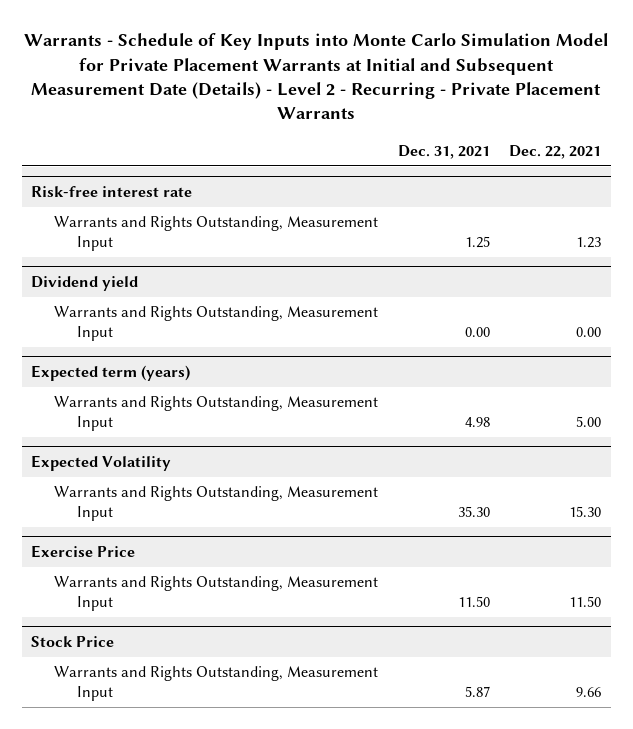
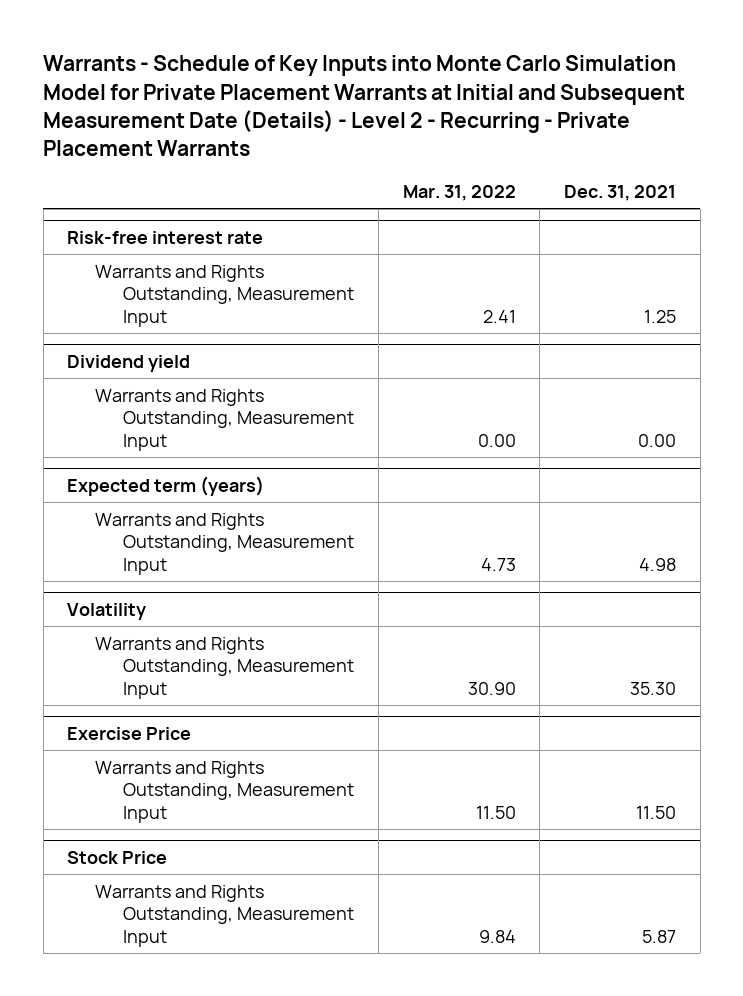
[509,144,602,159] Dec. 22, 2021 -> none
none -> [402,184,516,201] Mar. 31, 2022
[31,455,172,472] Expected Volatility -> [67,602,147,620] Volatility

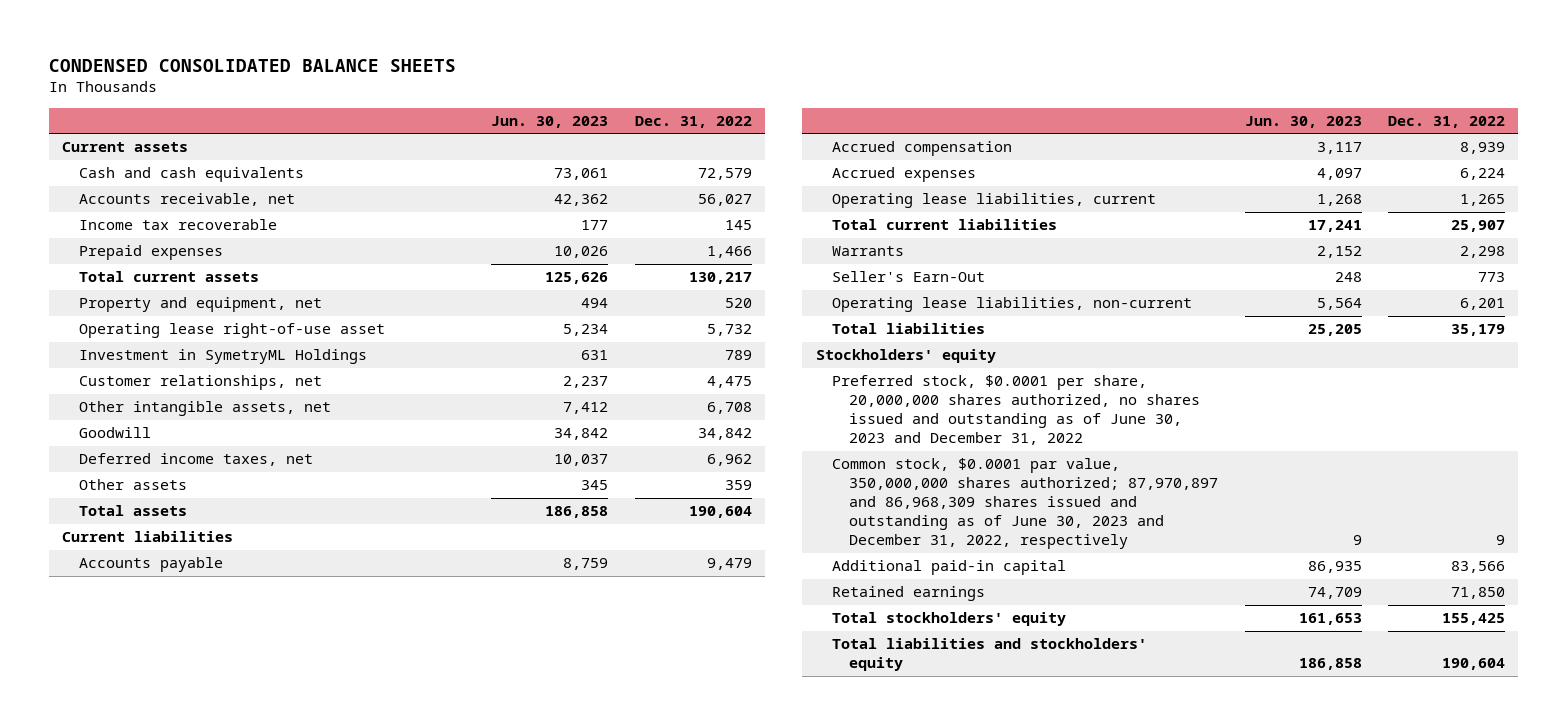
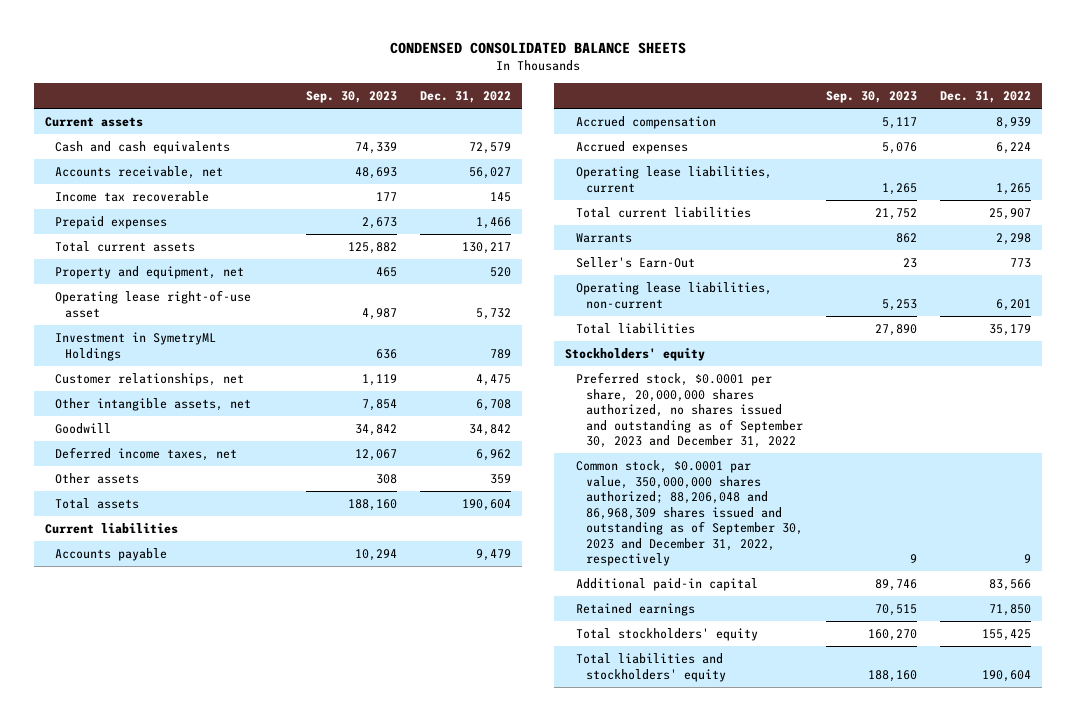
[491,115,609,128] Jun. 30, 2023 -> none
none -> [305,91,397,104] Sep. 30, 2023
[832,375,1201,446] Preferred stock, $0.0001 per share, 20,000,000 shares authorized, no shares issued and outstanding as of June 30, 2023 and December 31, 2022 -> [575,371,803,449] Preferred stock, $0.0001 per share, 20,000,000 shares authorized, no shares issued and outstanding as of September 30, 2023 and December 31, 2022
[832,458,1219,550] Common stock, $0.0001 par value, 350,000,000 shares authorized; 87,970,897 and 86,968,309 shares issued and outstanding as of June 30, 2023 and December 31, 2022, respectively -> [575,459,803,567] Common stock, $0.0001 par value, 350,000,000 shares authorized; 88,206,048 and 86,968,309 shares issued and outstanding as of September 30, 2023 and December 31, 2022, respectively

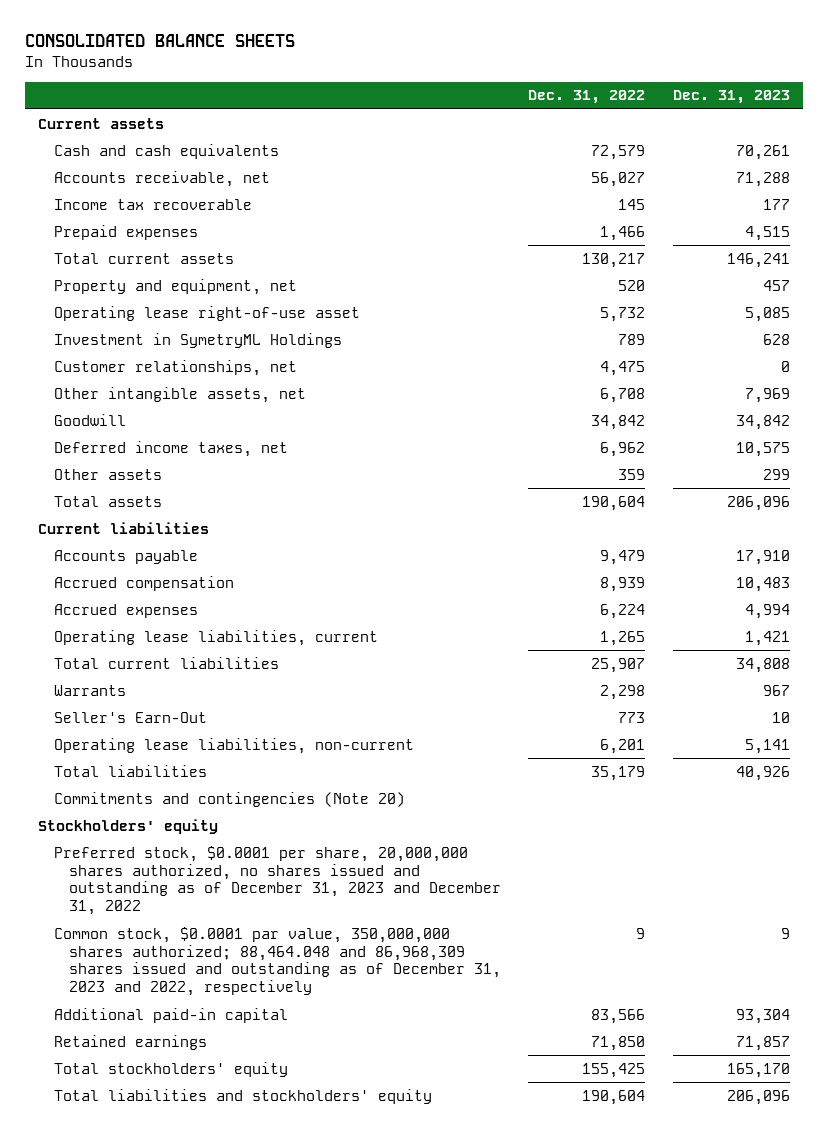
[390,42,687,55] CONDENSED CONSOLIDATED BALANCE SHEETS -> [24,34,295,48] CONSOLIDATED BALANCE SHEETS
[305,91,397,104] Sep. 30, 2023 -> none
none -> [672,90,790,105] Dec. 31, 2023
none -> [53,791,405,807] Commitments and contingencies (Note 20)
[575,371,803,449] Preferred stock, $0.0001 per share, 20,000,000 shares authorized, no shares issued and outstanding as of September 30, 2023 and December 31, 2022 -> [53,845,501,916] Preferred stock, $0.0001 per share, 20,000,000 shares authorized, no shares issued and outstanding as of December 31, 2023 and December 31, 2022
[575,459,803,567] Common stock, $0.0001 par value, 350,000,000 shares authorized; 88,206,048 and 86,968,309 shares issued and outstanding as of September 30, 2023 and December 31, 2022, respectively -> [53,926,501,997] Common stock, $0.0001 par value, 350,000,000 shares authorized; 88,464.048 and 86,968,309 shares issued and outstanding as of December 31, 2023 and 2022, respectively

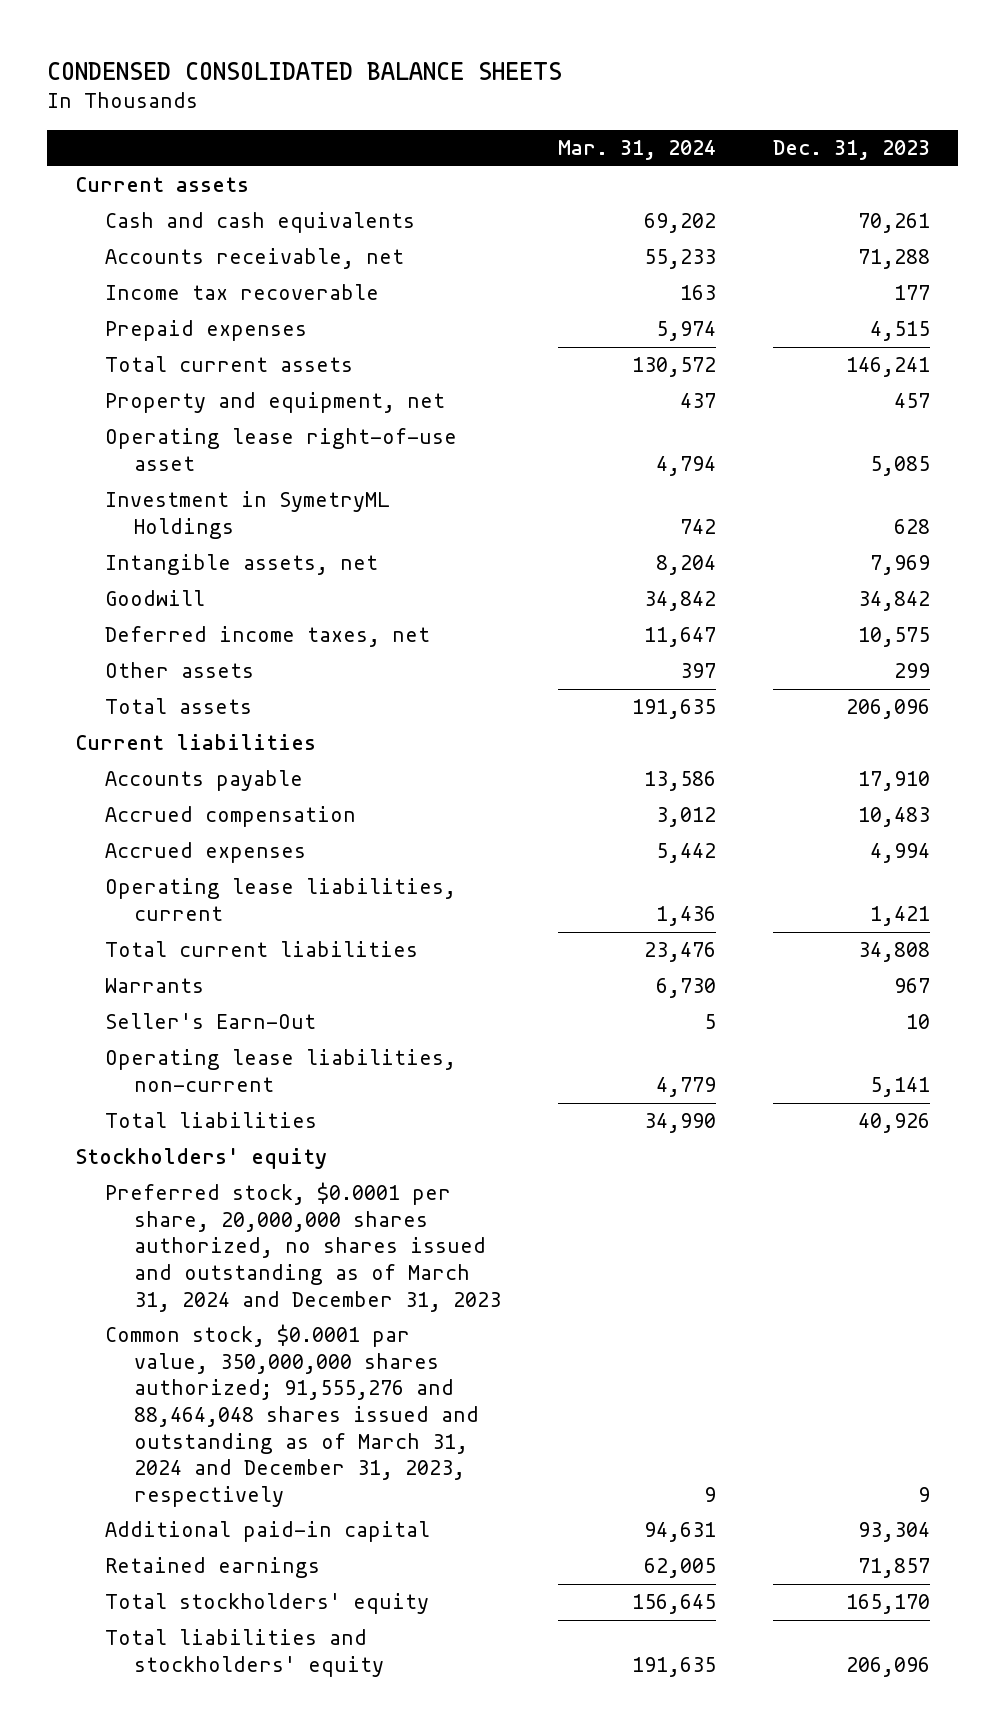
[24,34,295,48] CONSOLIDATED BALANCE SHEETS -> [46,61,562,80] CONDENSED CONSOLIDATED BALANCE SHEETS
[528,90,646,105] Dec. 31, 2022 -> none
none -> [558,140,717,161] Mar. 31, 2024
[53,359,297,376] Customer relationships, net -> none
[53,386,306,403] Other intangible assets, net -> [104,554,378,576] Intangible assets, net
[53,791,405,807] Commitments and contingencies (Note 20) -> none
[53,845,501,916] Preferred stock, $0.0001 per share, 20,000,000 shares authorized, no shares issued and outstanding as of December 31, 2023 and December 31, 2022 -> [104,1182,502,1312] Preferred stock, $0.0001 per share, 20,000,000 shares authorized, no shares issued and outstanding as of March 31, 2024 and December 31, 2023
[53,926,501,997] Common stock, $0.0001 par value, 350,000,000 shares authorized; 88,464.048 and 86,968,309 shares issued and outstanding as of December 31, 2023 and 2022, respectively -> [104,1324,480,1507] Common stock, $0.0001 par value, 350,000,000 shares authorized; 91,555,276 and 88,464,048 shares issued and outstanding as of March 31, 2024 and December 31, 2023, respectively

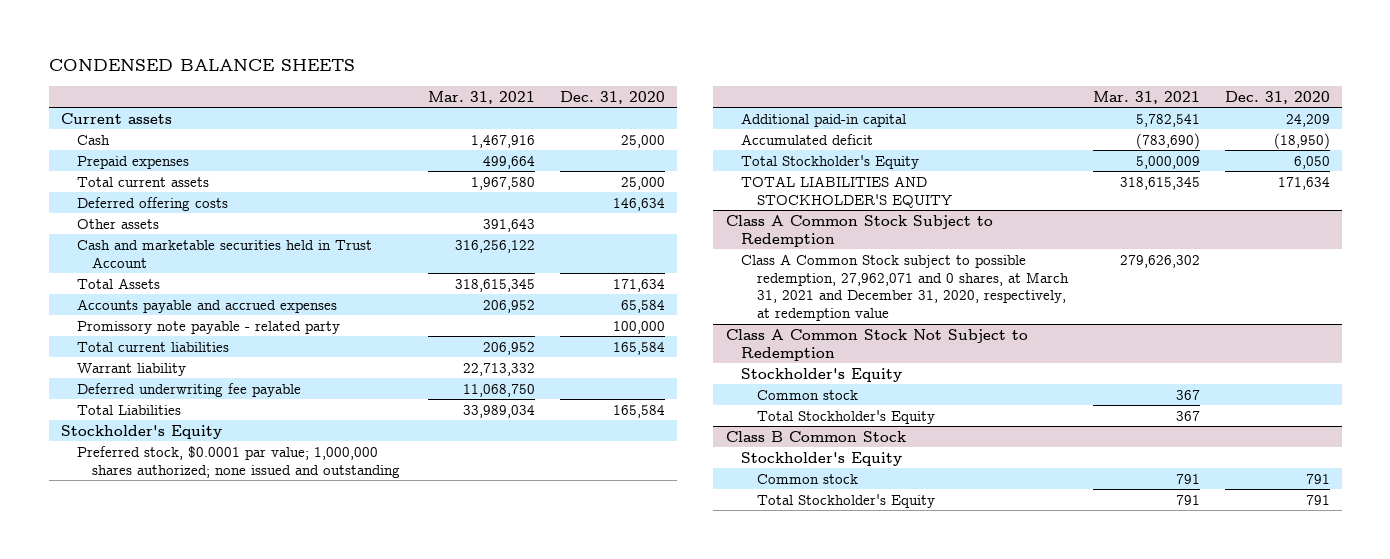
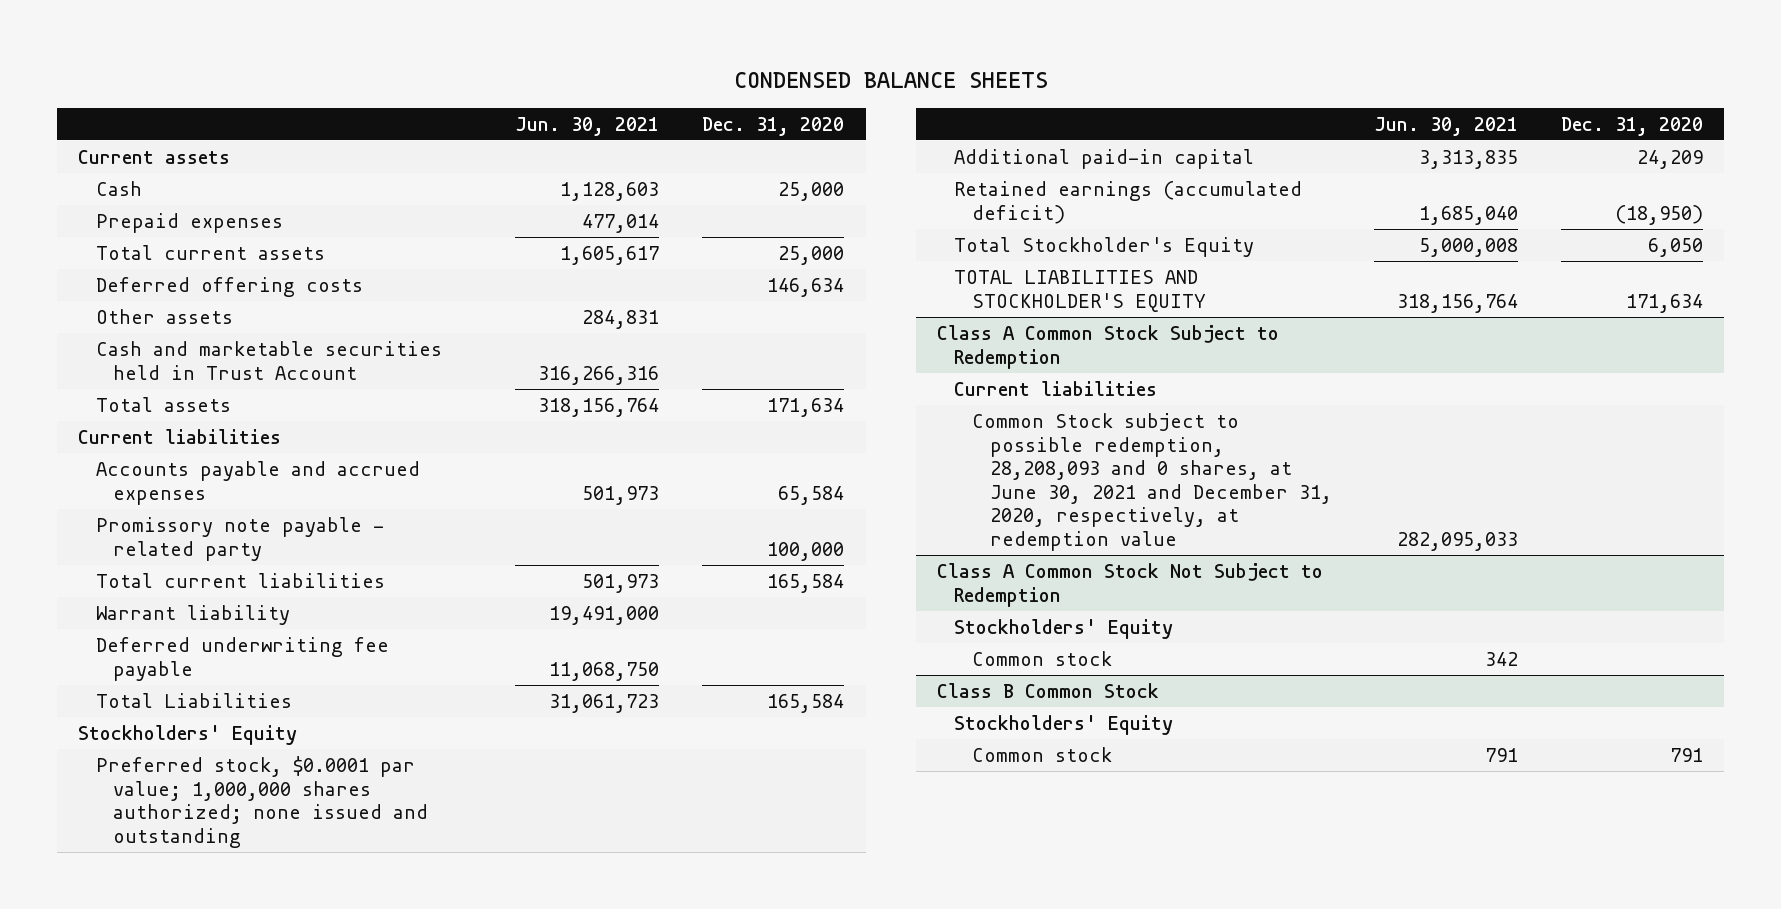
[427,90,535,104] Mar. 31, 2021 -> none
none -> [515,116,660,136] Jun. 30, 2021
[76,277,160,289] Total Assets -> [95,396,231,412] Total assets
none -> [78,428,282,444] Current liabilities
[60,424,222,439] Stockholder's Equity -> [78,724,298,745] Stockholders' Equity
[741,133,874,145] Accumulated deficit -> [954,180,1303,224] Retained earnings (accumulated deficit)
none -> [954,380,1158,396] Current liabilities
[741,253,1070,322] Class A Common Stock subject to possible redemption, 27,962,071 and 0 shares, at March 31, 2021 and December 31, 2020, respectively, at redemption value -> [971,412,1332,552] Common Stock subject to possible redemption, 28,208,093 and 0 shares, at June 30, 2021 and December 31, 2020, respectively, at redemption value
[741,367,903,382] Stockholder's Equity -> [954,618,1174,639] Stockholders' Equity
[757,409,936,424] Total Stockholder's Equity -> none
[741,451,903,466] Stockholder's Equity -> [954,714,1174,735] Stockholders' Equity
[757,493,936,508] Total Stockholder's Equity -> none

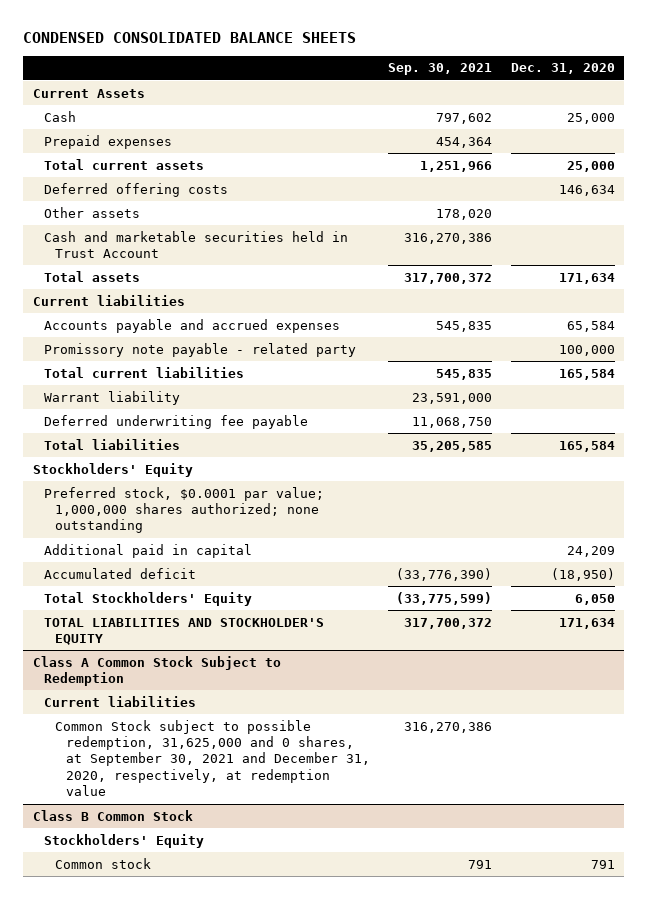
[733,71,1048,88] CONDENSED BALANCE SHEETS -> [23,32,357,44] CONDENSED CONSOLIDATED BALANCE SHEETS
[515,116,660,136] Jun. 30, 2021 -> none
none -> [388,63,493,76] Sep. 30, 2021
[78,149,231,164] Current assets -> [32,88,145,98] Current Assets
[95,692,292,708] Total Liabilities -> [43,438,180,450] Total liabilities
[95,755,429,848] Preferred stock, $0.0001 par value; 1,000,000 shares authorized; none issued and outstanding -> [43,486,324,534] Preferred stock, $0.0001 par value; 1,000,000 shares authorized; none outstanding
[954,148,1255,169] Additional paid-in capital -> [43,543,252,558] Additional paid in capital
[954,180,1303,224] Retained earnings (accumulated deficit) -> [43,567,196,579] Accumulated deficit
[954,236,1255,257] Total Stockholder's Equity -> [43,591,252,606] Total Stockholders' Equity
[936,562,1323,607] Class A Common Stock Not Subject to Redemption -> none
[954,618,1174,639] Stockholders' Equity -> none
[971,650,1112,666] Common stock -> none
[971,412,1332,552] Common Stock subject to possible redemption, 28,208,093 and 0 shares, at June 30, 2021 and December 31, 2020, respectively, at redemption value -> [54,719,370,797] Common Stock subject to possible redemption, 31,625,000 and 0 shares, at September 30, 2021 and December 31, 2020, respectively, at redemption value

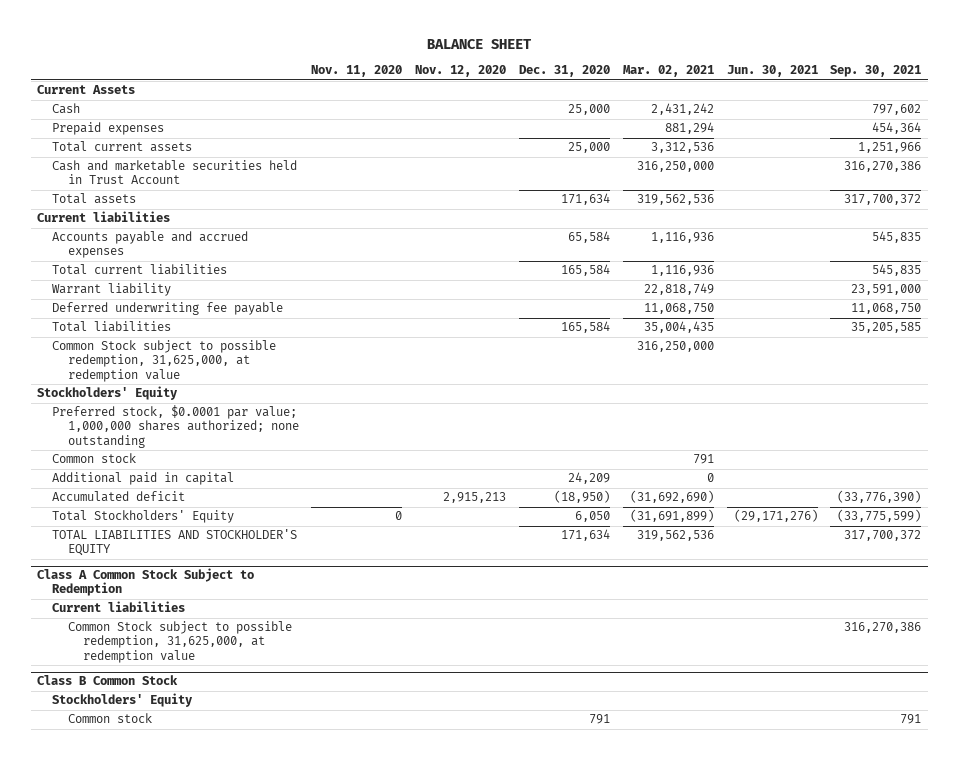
[23,32,357,44] CONDENSED CONSOLIDATED BALANCE SHEETS -> [427,39,533,50] BALANCE SHEET
none -> [311,65,403,78] Nov. 11, 2020
none -> [415,65,507,78] Nov. 12, 2020
none -> [622,65,714,78] Mar. 02, 2021
none -> [726,65,818,78] Jun. 30, 2021
[43,182,228,197] Deferred offering costs -> none
[43,206,140,218] Other assets -> none
[43,342,356,357] Promissory note payable - related party -> none
none -> [52,340,277,382] Common Stock subject to possible redemption, 31,625,000, at redemption value
none -> [52,453,137,464] Common stock
[54,719,370,797] Common Stock subject to possible redemption, 31,625,000 and 0 shares, at September 30, 2021 and December 31, 2020, respectively, at redemption value -> [67,621,292,663] Common Stock subject to possible redemption, 31,625,000, at redemption value

